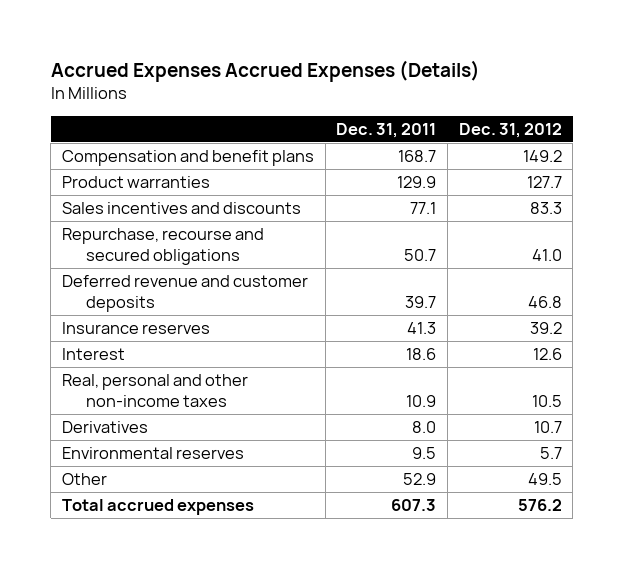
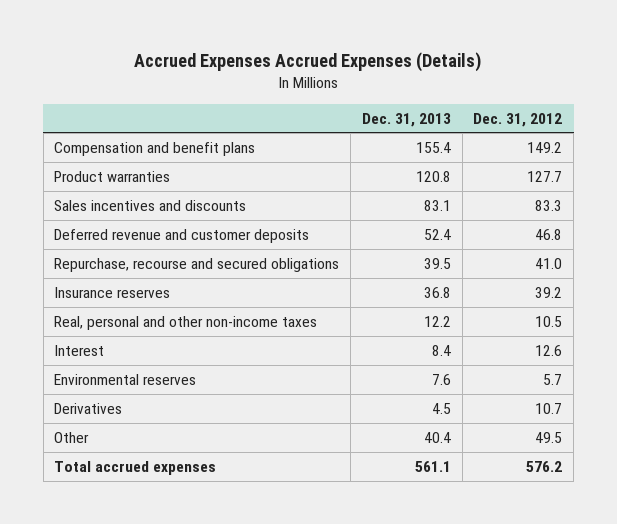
[336,123,437,139] Dec. 31, 2011 -> none
none -> [361,112,451,127] Dec. 31, 2013
[62,227,265,265] Repurchase, recourse and secured obligations -> [54,257,340,272] Repurchase, recourse and secured obligations
[62,347,126,360] Interest -> [54,344,105,356] Interest
[62,420,149,433] Derivatives -> [54,402,123,414] Derivatives

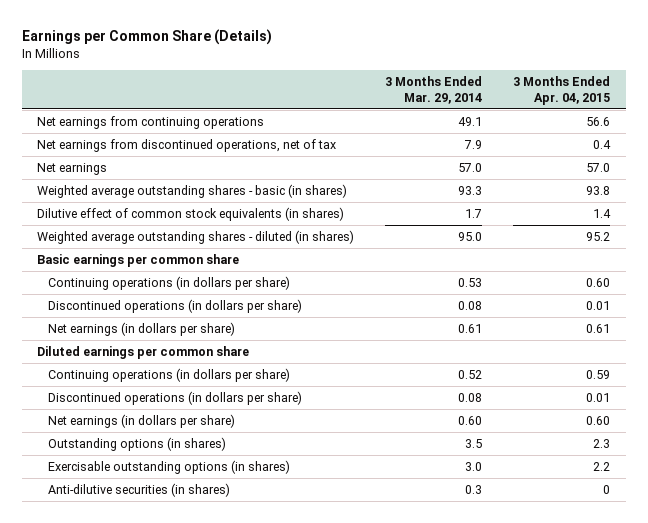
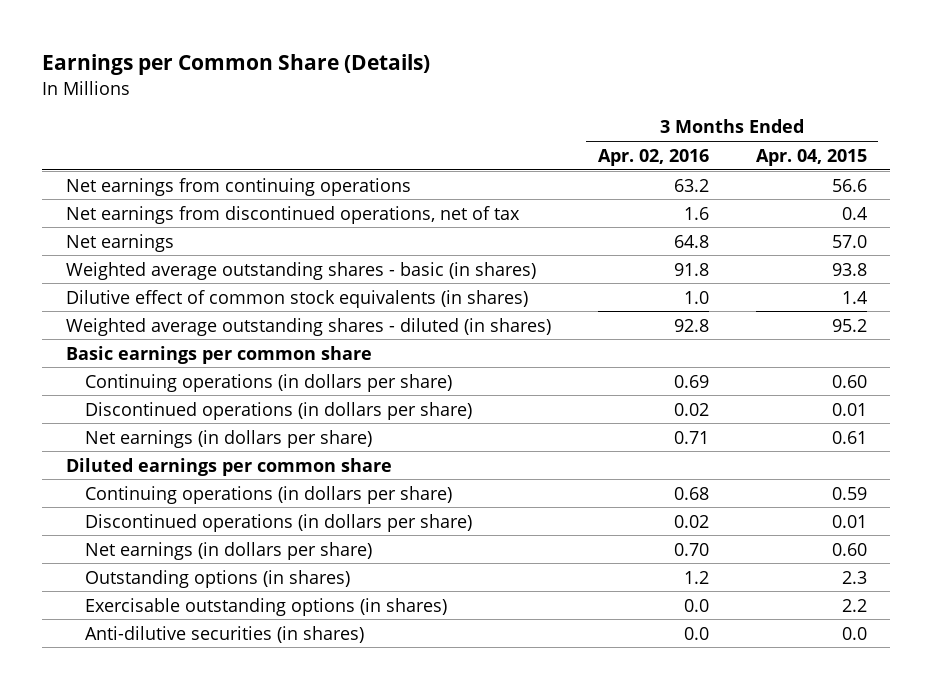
[385,76,483,104] 3 Months Ended Mar. 29, 2014 -> none
none -> [597,148,709,166] Apr. 02, 2016
[603,485,611,495] 0 -> [841,626,867,640] 0.0

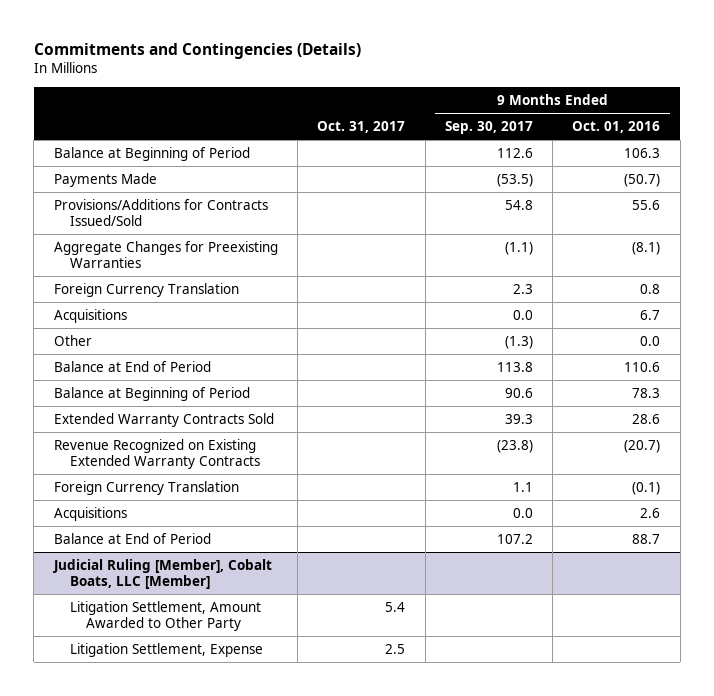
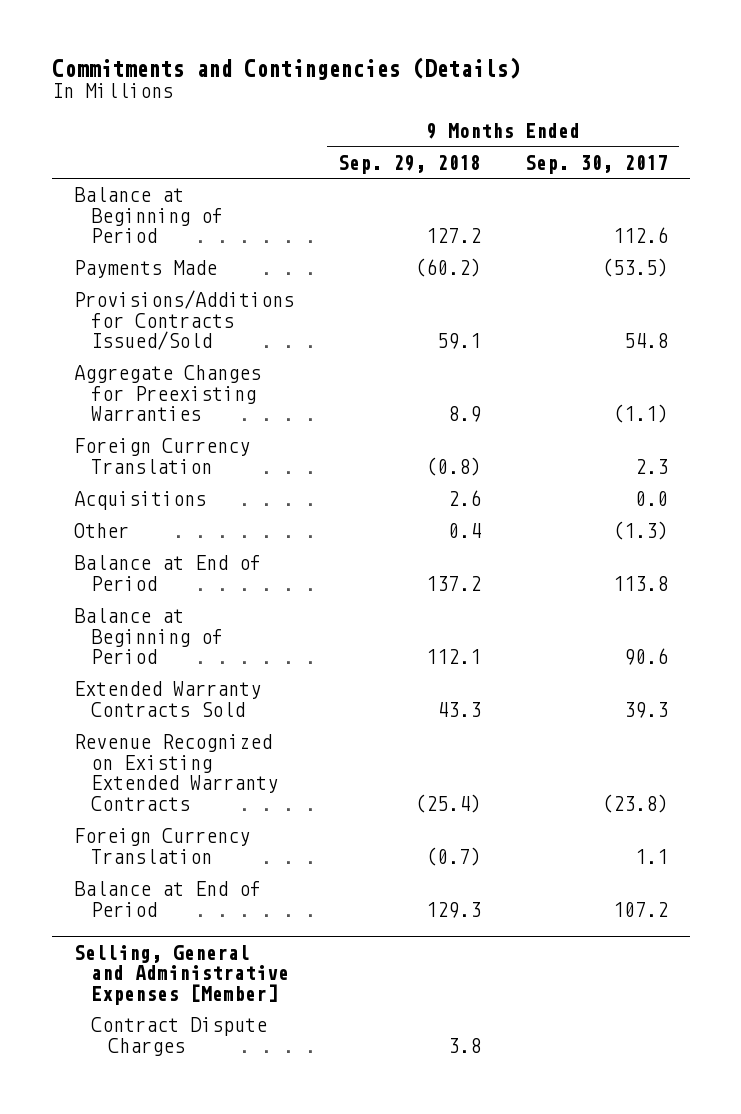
[317,120,406,133] Oct. 31, 2017 -> none
[572,120,661,133] Oct. 01, 2016 -> none
none -> [337,154,481,174] Sep. 29, 2018
[53,506,127,521] Acquisitions -> none
[52,558,272,590] Judicial Ruling [Member], Cobalt Boats, LLC [Member] -> none
[69,600,261,632] Litigation Settlement, Amount Awarded to Other Party -> none
[69,642,263,657] Litigation Settlement, Expense -> none
none -> [73,944,289,1005] Selling, General and Administrative Expenses [Member]
none -> [90,1017,267,1056] Contract Dispute Charges

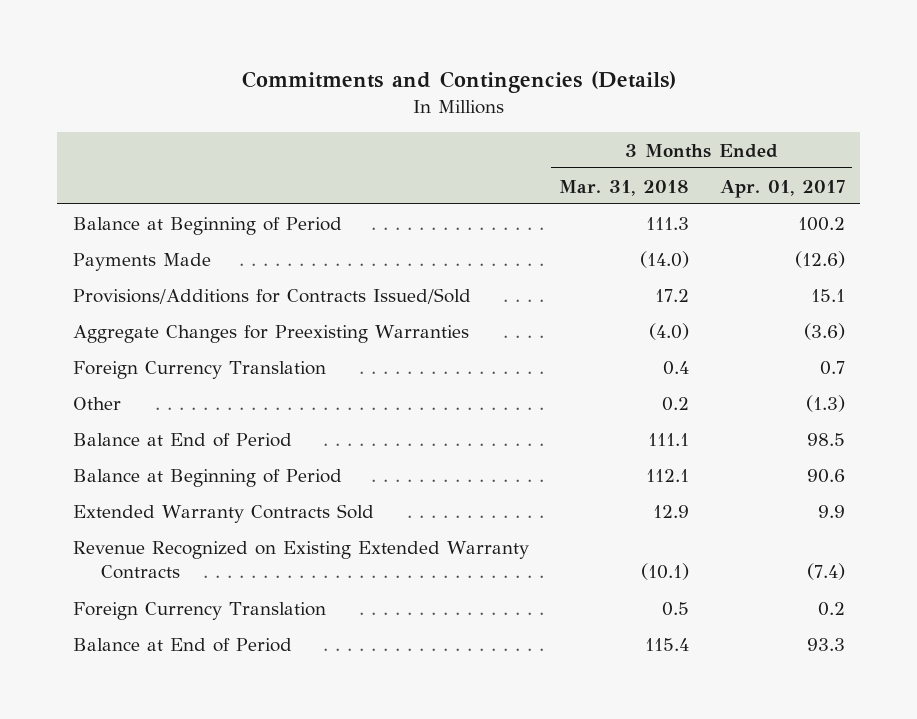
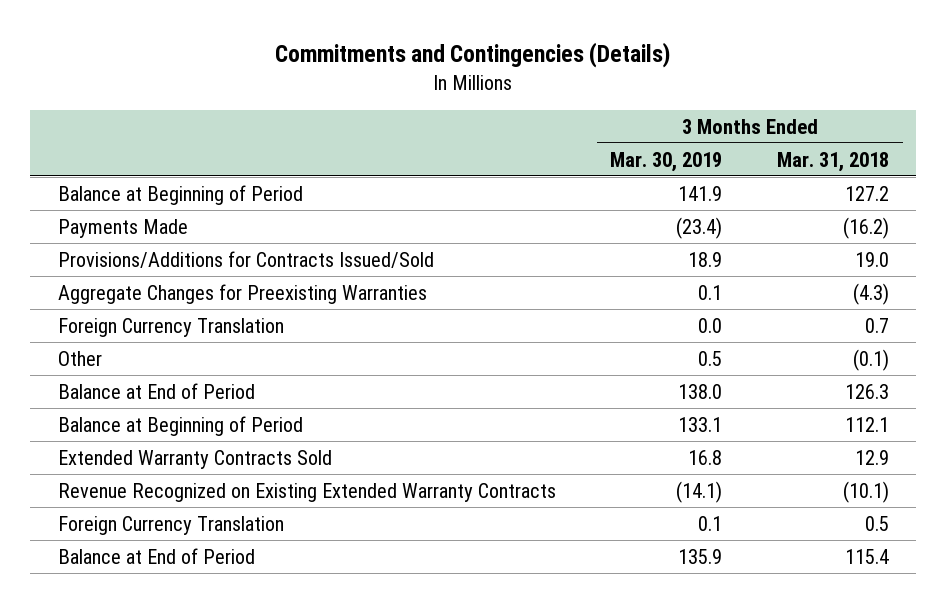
[719,179,845,198] Apr. 01, 2017 -> none
none -> [610,151,723,172] Mar. 30, 2019
[646,216,690,230] 111.3 -> [845,185,890,201] 127.2
[640,250,690,268] (14.0) -> [843,216,890,239] (16.2)
[655,288,690,302] 17.2 -> [855,251,890,267] 19.0
[649,322,690,340] (4.0) -> [853,282,890,305] (4.3)
[663,360,690,375] 0.4 -> [865,317,890,333] 0.7
[662,396,690,411] 0.2 -> [853,348,890,371] (0.1)
[648,432,690,446] 111.1 -> [845,383,890,399] 126.3

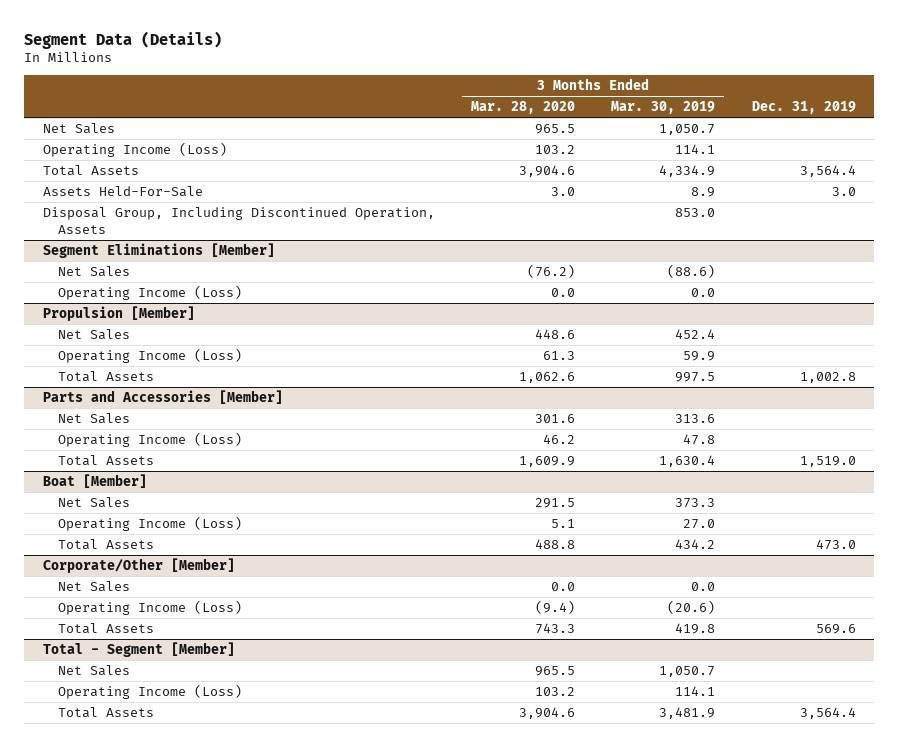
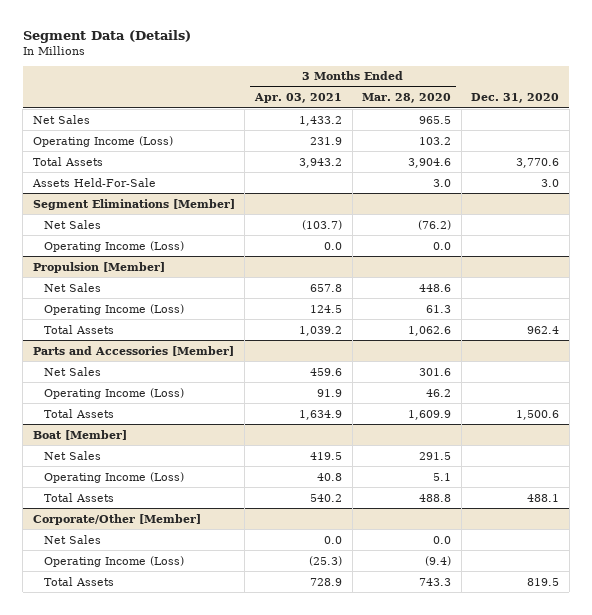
[611,101,716,115] Mar. 30, 2019 -> none
[751,101,856,115] Dec. 31, 2019 -> none
none -> [253,93,342,104] Apr. 03, 2021
none -> [471,93,560,104] Dec. 31, 2020
[42,206,435,234] Disposal Group, Including Discontinued Operation, Assets -> none
[42,641,235,657] Total - Segment [Member] -> none
[57,664,130,676] Net Sales -> none
[57,683,242,699] Operating Income (Loss) -> none
[57,706,154,718] Total Assets -> none

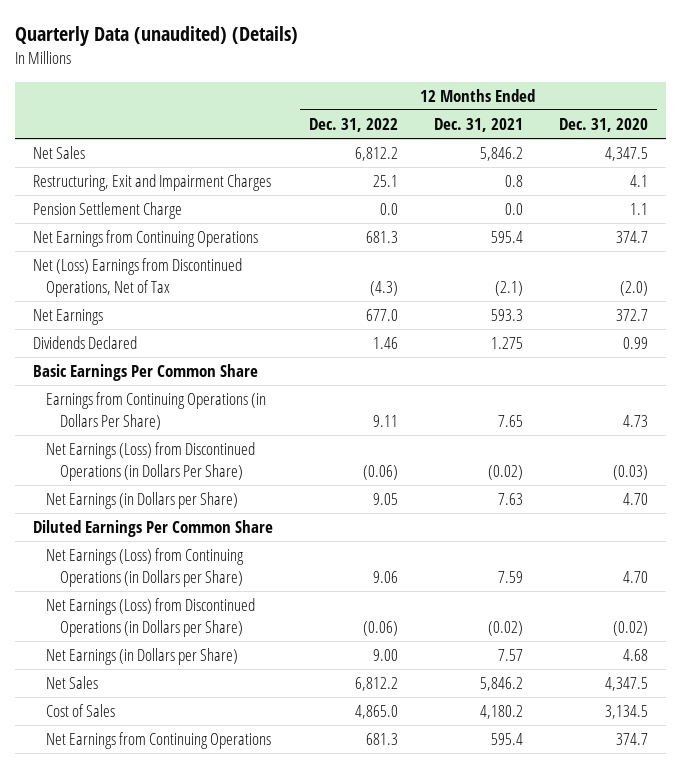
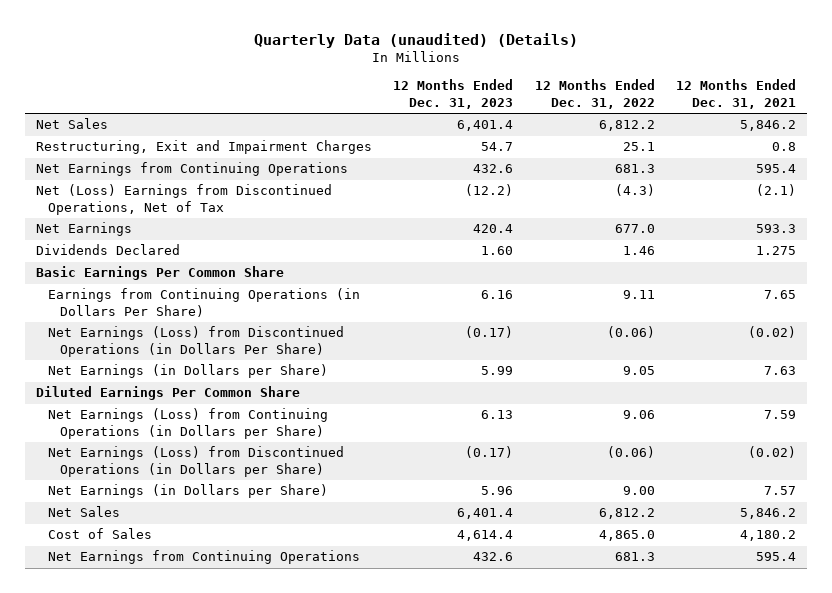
[558,118,648,133] Dec. 31, 2020 -> none
none -> [393,79,514,109] 12 Months Ended Dec. 31, 2023
[32,202,182,220] Pension Settlement Charge -> none

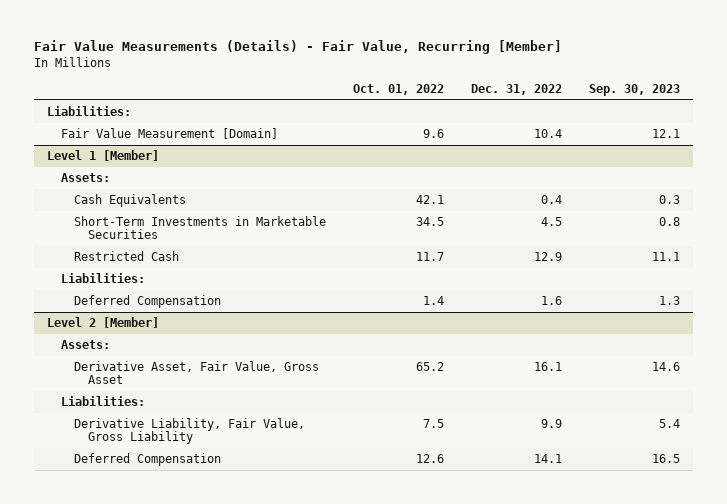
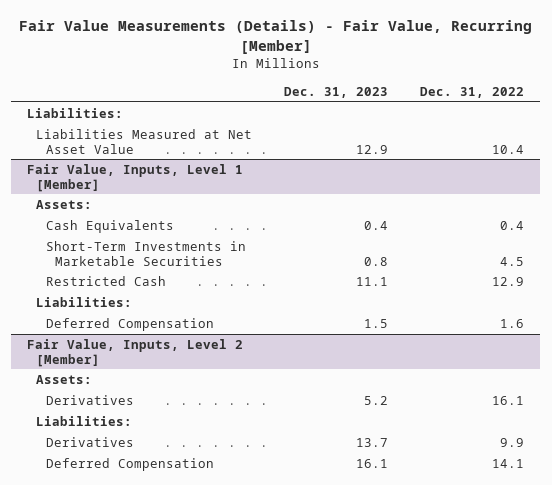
[353,83,445,95] Oct. 01, 2022 -> none
[588,83,680,96] Sep. 30, 2023 -> none
none -> [284,86,389,98] Dec. 31, 2023
[60,128,278,140] Fair Value Measurement [Domain] -> [36,128,253,154] Liabilities Measured at Net Asset Value
[47,150,160,162] Level 1 [Member] -> [27,163,244,192] Fair Value, Inputs, Level 1 [Member]
[47,317,160,329] Level 2 [Member] -> [27,338,244,367] Fair Value, Inputs, Level 2 [Member]
[74,361,320,385] Derivative Asset, Fair Value, Gross Asset -> [45,394,134,405] Derivatives
[74,418,306,445] Derivative Liability, Fair Value, Gross Liability -> [45,436,134,447] Derivatives

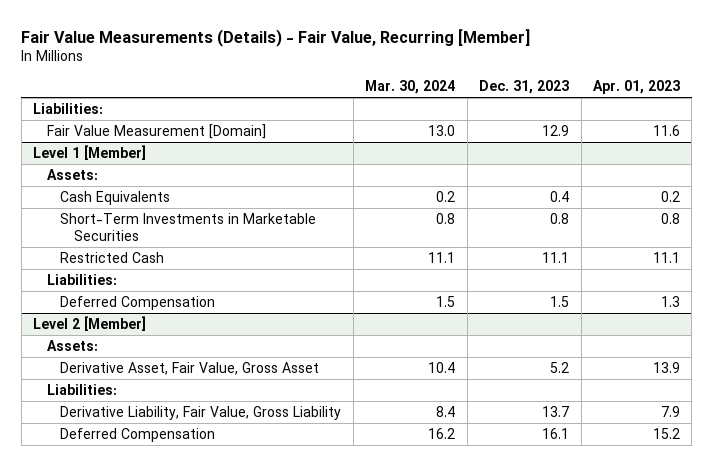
[420,86,525,98] Dec. 31, 2022 -> none
none -> [365,79,456,94] Mar. 30, 2024
none -> [593,79,681,94] Apr. 01, 2023
[36,128,253,154] Liabilities Measured at Net Asset Value -> [46,123,266,139] Fair Value Measurement [Domain]
[27,163,244,192] Fair Value, Inputs, Level 1 [Member] -> [33,144,147,160] Level 1 [Member]
[27,338,244,367] Fair Value, Inputs, Level 2 [Member] -> [33,315,147,331] Level 2 [Member]
[45,394,134,405] Derivatives -> [60,361,320,375] Derivative Asset, Fair Value, Gross Asset
[45,436,134,447] Derivatives -> [60,405,342,420] Derivative Liability, Fair Value, Gross Liability

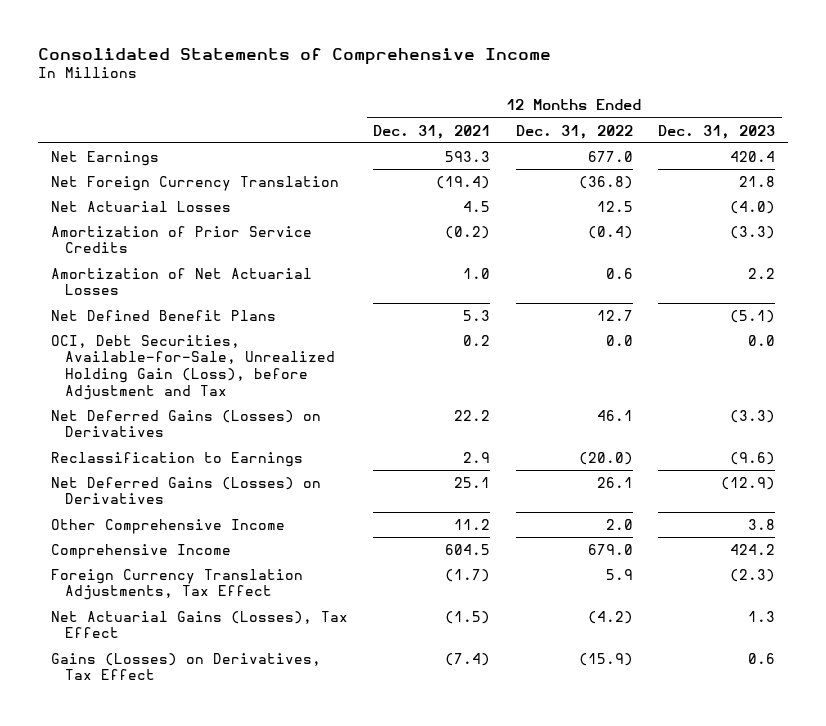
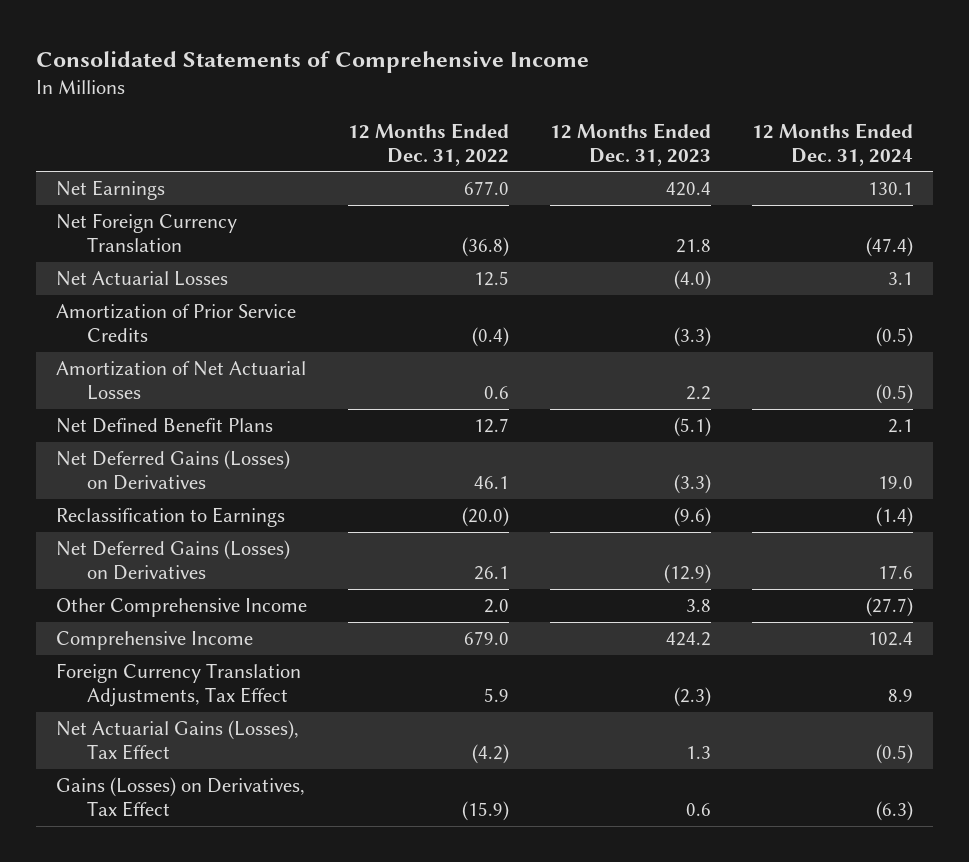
[373,124,491,139] Dec. 31, 2021 -> none
none -> [751,122,913,166] 12 Months Ended Dec. 31, 2024
[50,334,336,400] OCI, Debt Securities, Available-for-Sale, Unrealized Holding Gain (Loss), before Adjustment and Tax -> none

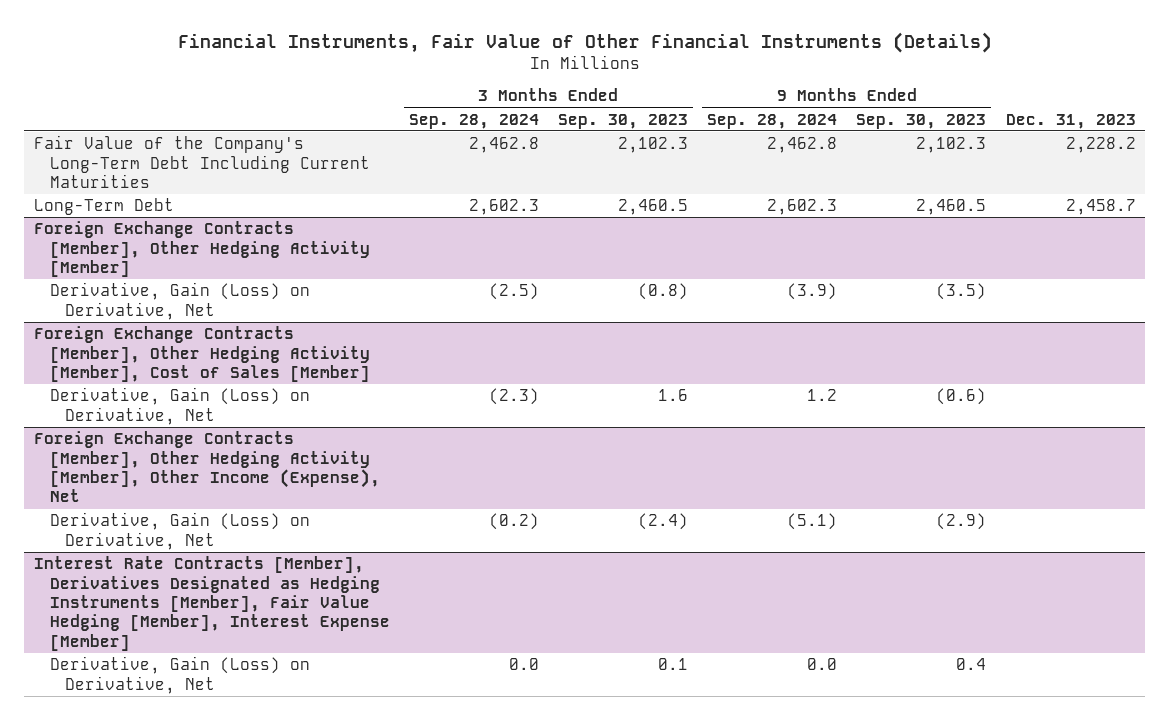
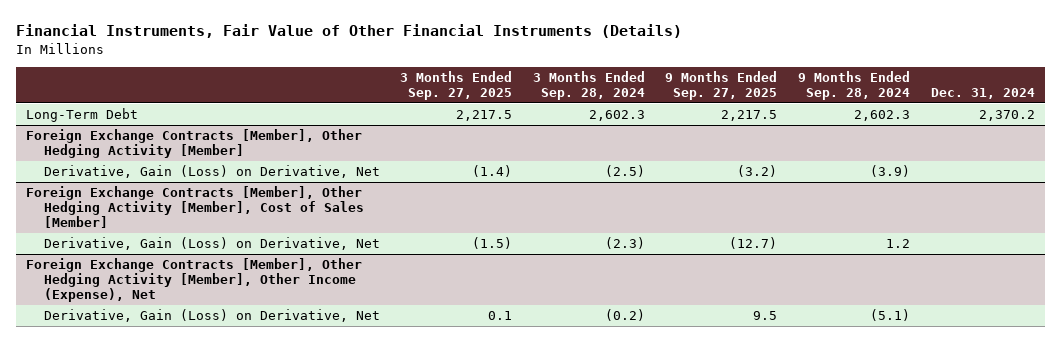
[557,113,688,129] Sep. 30, 2023 -> none
[856,113,987,129] Sep. 30, 2023 -> none
[1005,113,1136,129] Dec. 31, 2023 -> none
none -> [400,70,513,101] 3 Months Ended Sep. 27, 2025
none -> [665,70,778,101] 9 Months Ended Sep. 27, 2025
none -> [930,88,1035,100] Dec. 31, 2024
[33,135,370,188] Fair Value of the Company's Long-Term Debt Including Current Maturities -> none
[33,556,390,651] Interest Rate Contracts [Member], Derivatives Designated as Hedging Instruments [Member], Fair Value Hedging [Member], Interest Expense [Member] -> none
[49,656,310,694] Derivative, Gain (Loss) on Derivative, Net -> none

